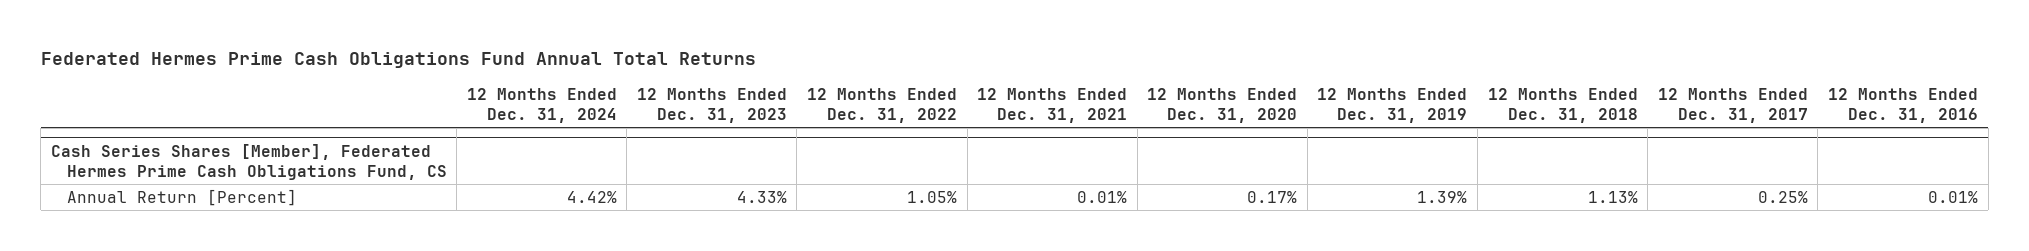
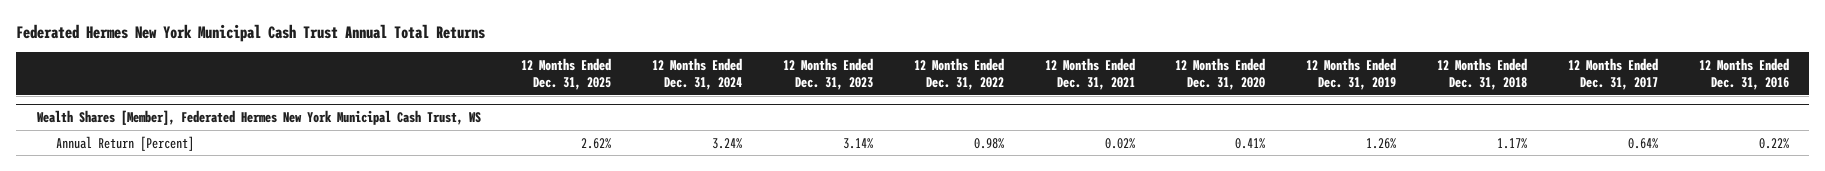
[40,52,756,69] Federated Hermes Prime Cash Obligations Fund Annual Total Returns -> [16,24,486,43] Federated Hermes New York Municipal Cash Trust Annual Total Returns
none -> [521,57,612,91] 12 Months Ended Dec. 31, 2025
[50,143,447,180] Cash Series Shares [Member], Federated Hermes Prime Cash Obligations Fund, CS -> none
none -> [36,110,481,126] Wealth Shares [Member], Federated Hermes New York Municipal Cash Trust, WS
[566,190,617,203] 4.42% -> [712,137,743,149] 3.24%
[736,190,787,203] 4.33% -> [842,137,873,149] 3.14%
[906,190,957,203] 1.05% -> [973,137,1004,149] 0.98%
[1077,190,1128,203] 0.01% -> [1104,137,1135,149] 0.02%
[1247,190,1298,203] 0.17% -> [1235,137,1266,149] 0.41%
[1417,190,1468,203] 1.39% -> [1366,137,1397,149] 1.26%
[1587,190,1638,203] 1.13% -> [1497,137,1528,149] 1.17%
[1757,190,1808,203] 0.25% -> [1627,137,1658,149] 0.64%
[1927,190,1978,203] 0.01% -> [1758,137,1789,149] 0.22%

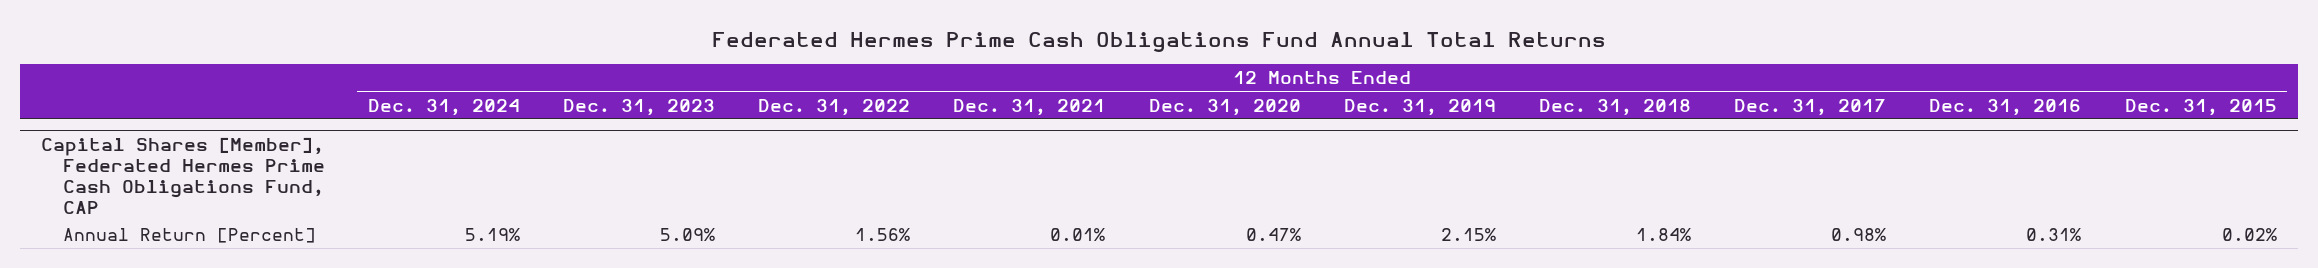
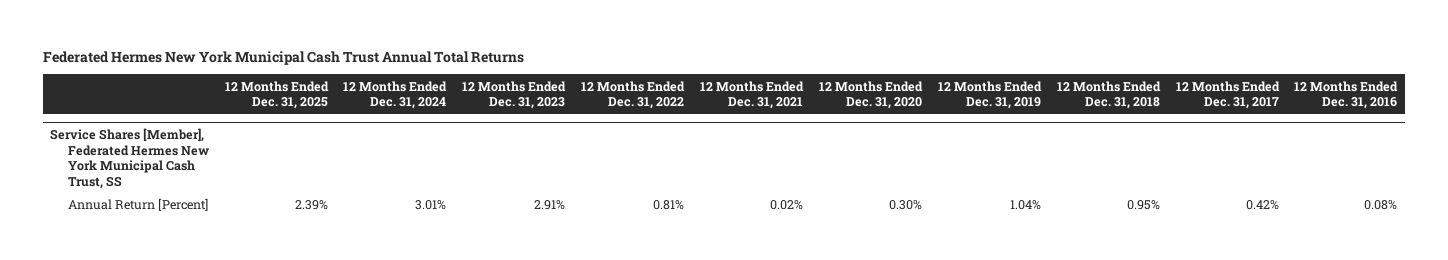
[711,31,1606,52] Federated Hermes Prime Cash Obligations Fund Annual Total Returns -> [42,50,524,65] Federated Hermes New York Municipal Cash Trust Annual Total Returns
[2124,98,2277,116] Dec. 31, 2015 -> none
none -> [224,80,329,110] 12 Months Ended Dec. 31, 2025
[41,136,325,214] Capital Shares [Member], Federated Hermes Prime Cash Obligations Fund, CAP -> none
none -> [50,128,209,189] Service Shares [Member], Federated Hermes New York Municipal Cash Trust, SS
[464,228,520,242] 5.19% -> [415,200,447,211] 3.01%
[660,228,716,242] 5.09% -> [534,200,566,211] 2.91%
[855,228,911,242] 1.56% -> [653,200,685,211] 0.81%
[1050,228,1106,242] 0.01% -> [770,200,804,211] 0.02%
[1245,228,1301,242] 0.47% -> [888,200,922,211] 0.30%
[1440,228,1496,242] 2.15% -> [1009,200,1041,211] 1.04%
[1636,228,1692,242] 1.84% -> [1126,200,1160,211] 0.95%
[1831,228,1887,242] 0.98% -> [1245,200,1279,211] 0.42%
[2026,228,2082,242] 0.31% -> [1364,200,1398,211] 0.08%

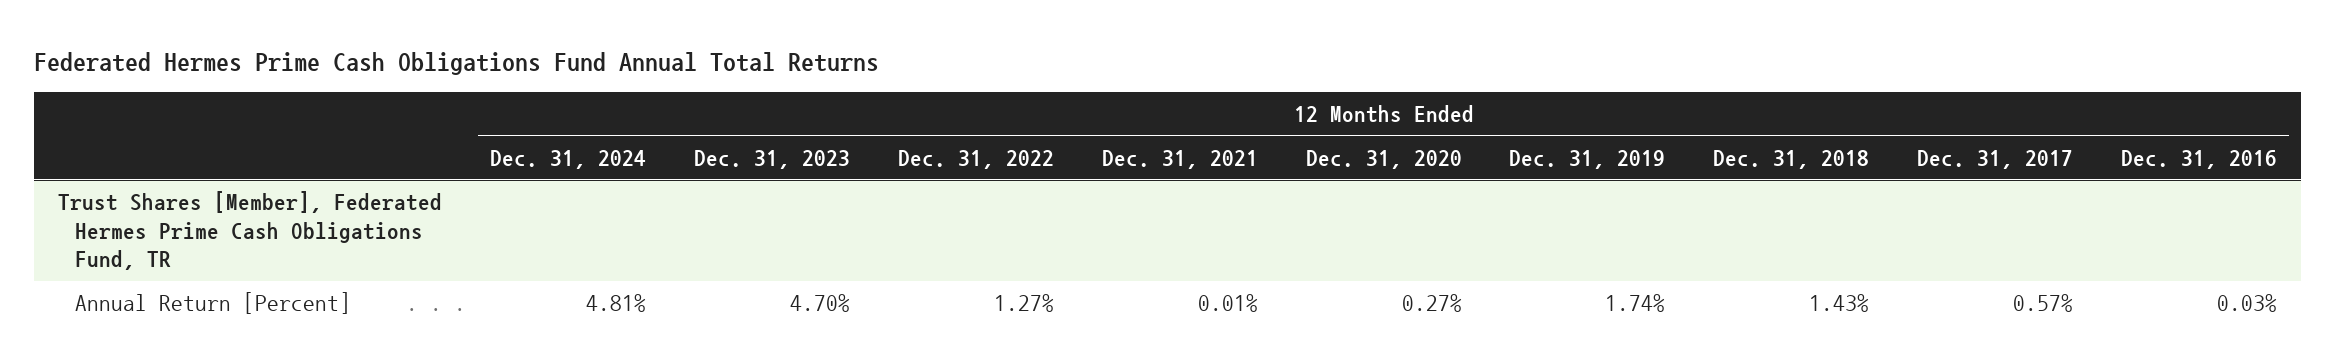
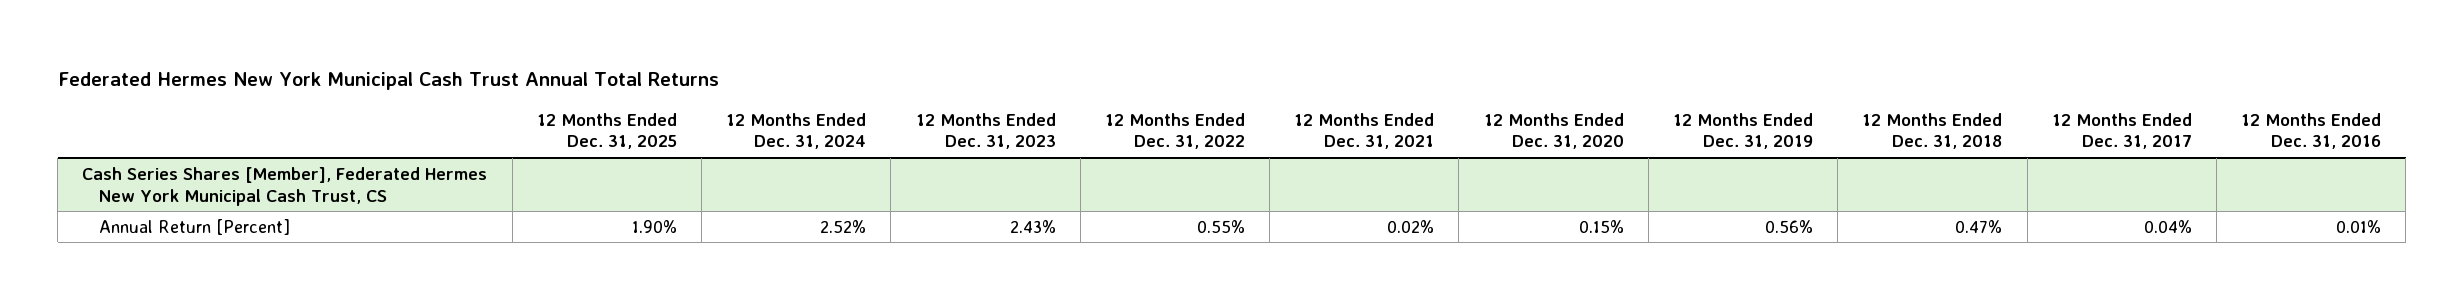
[34,51,880,75] Federated Hermes Prime Cash Obligations Fund Annual Total Returns -> [57,71,719,90] Federated Hermes New York Municipal Cash Trust Annual Total Returns
none -> [536,112,677,150] 12 Months Ended Dec. 31, 2025
[58,190,443,271] Trust Shares [Member], Federated Hermes Prime Cash Obligations Fund, TR -> none
none -> [82,166,488,206] Cash Series Shares [Member], Federated Hermes New York Municipal Cash Trust, CS
[585,293,646,312] 4.81% -> [820,219,867,233] 2.52%
[789,293,850,312] 4.70% -> [1009,219,1056,233] 2.43%
[993,293,1054,312] 1.27% -> [1196,219,1245,233] 0.55%
[1197,293,1258,312] 0.01% -> [1387,219,1435,233] 0.02%
[1401,293,1462,312] 0.27% -> [1578,219,1624,233] 0.15%
[1605,293,1666,312] 1.74% -> [1764,219,1813,233] 0.56%
[1809,293,1870,312] 1.43% -> [1955,219,2003,233] 0.47%
[2013,293,2074,312] 0.57% -> [2143,219,2192,233] 0.04%
[2217,293,2278,312] 0.03% -> [2336,219,2382,233] 0.01%

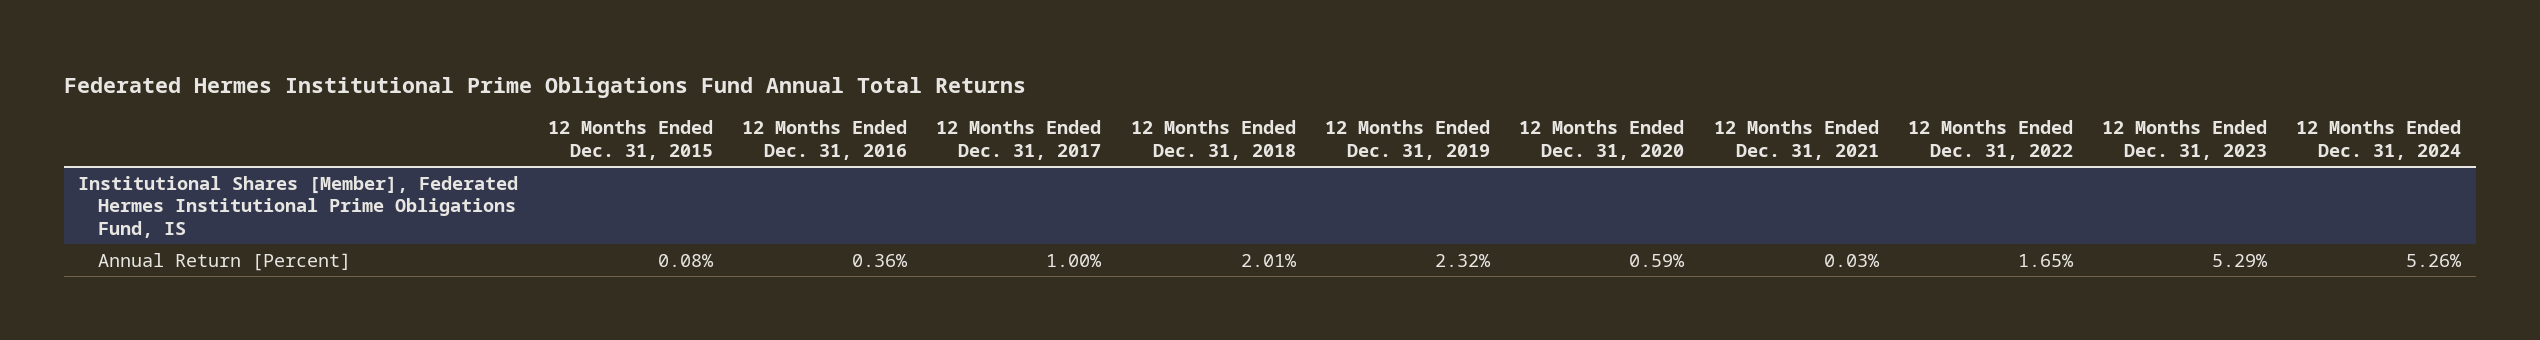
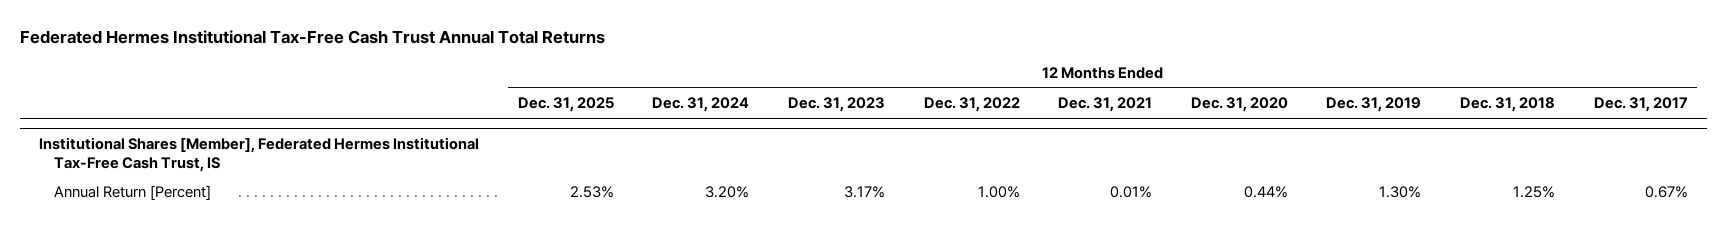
[63,76,1026,98] Federated Hermes Institutional Prime Obligations Fund Annual Total Returns -> [19,29,605,44] Federated Hermes Institutional Tax-Free Cash Trust Annual Total Returns
[547,120,713,160] 12 Months Ended Dec. 31, 2015 -> none
[741,120,907,160] 12 Months Ended Dec. 31, 2016 -> none
none -> [517,97,614,113] Dec. 31, 2025
[78,175,519,238] Institutional Shares [Member], Federated Hermes Institutional Prime Obligations Fund, IS -> none
none -> [39,136,480,172] Institutional Shares [Member], Federated Hermes Institutional Tax-Free Cash Trust, IS
[1046,253,1103,267] 1.00% -> [1644,186,1688,199] 0.67%
[1240,253,1297,267] 2.01% -> [1513,186,1556,199] 1.25%
[1434,253,1491,267] 2.32% -> [1379,186,1422,199] 1.30%
[1629,253,1686,267] 0.59% -> [1243,186,1288,199] 0.44%
[1823,253,1880,267] 0.03% -> [1110,186,1153,199] 0.01%
[2017,253,2074,267] 1.65% -> [977,186,1020,199] 1.00%
[2212,253,2269,267] 5.29% -> [843,186,885,199] 3.17%
[2406,253,2463,267] 5.26% -> [705,186,750,199] 3.20%

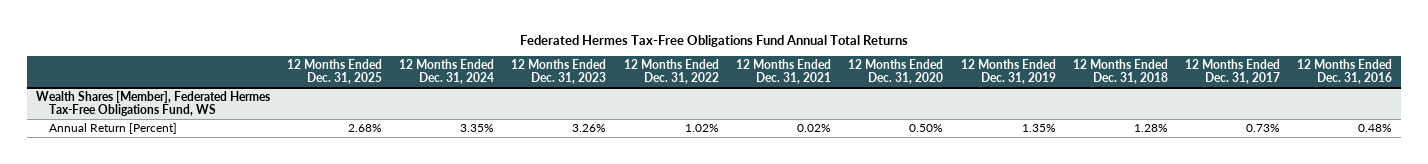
[19,29,605,44] Federated Hermes Institutional Tax-Free Cash Trust Annual Total Returns -> [519,34,908,47] Federated Hermes Tax-Free Obligations Fund Annual Total Returns
none -> [1297,58,1393,85] 12 Months Ended Dec. 31, 2016
[39,136,480,172] Institutional Shares [Member], Federated Hermes Institutional Tax-Free Cash Trust, IS -> none
none -> [35,91,270,117] Wealth Shares [Member], Federated Hermes Tax-Free Obligations Fund, WS
[569,186,614,199] 2.53% -> [347,124,382,133] 2.68%
[705,186,750,199] 3.20% -> [460,124,495,133] 3.35%
[843,186,885,199] 3.17% -> [572,124,607,133] 3.26%
[977,186,1020,199] 1.00% -> [684,124,719,133] 1.02%
[1110,186,1153,199] 0.01% -> [796,124,831,133] 0.02%
[1243,186,1288,199] 0.44% -> [909,124,944,133] 0.50%
[1379,186,1422,199] 1.30% -> [1021,124,1056,133] 1.35%
[1513,186,1556,199] 1.25% -> [1133,124,1168,133] 1.28%
[1644,186,1688,199] 0.67% -> [1246,124,1281,133] 0.73%

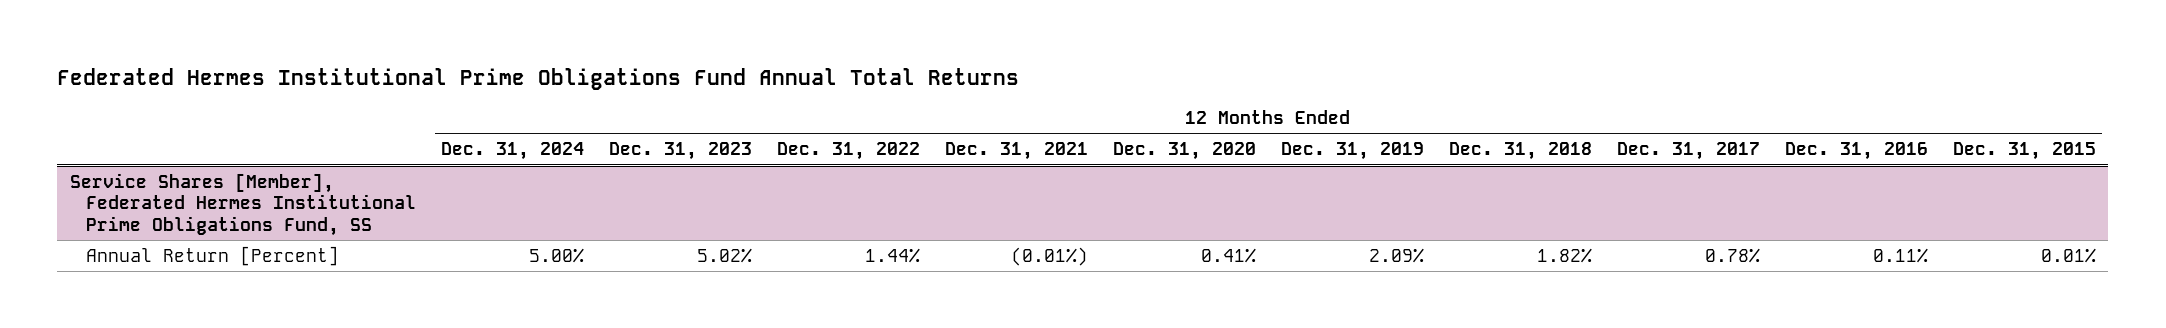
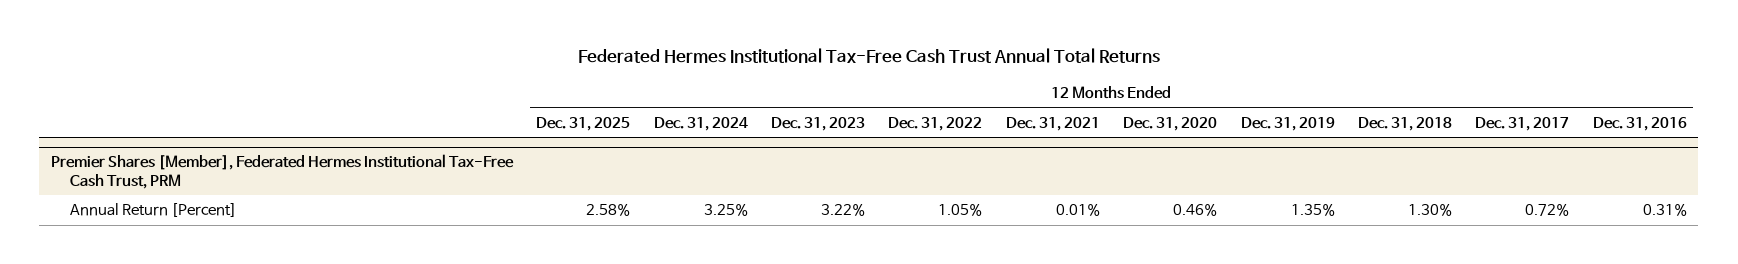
[57,67,1020,90] Federated Hermes Institutional Prime Obligations Fund Annual Total Returns -> [577,48,1160,64] Federated Hermes Institutional Tax-Free Cash Trust Annual Total Returns
[1952,142,2096,161] Dec. 31, 2015 -> none
none -> [536,116,631,131] Dec. 31, 2025
[69,172,416,237] Service Shares [Member], Federated Hermes Institutional Prime Obligations Fund, SS -> none
none -> [50,154,514,189] Premier Shares [Member], Federated Hermes Institutional Tax-Free Cash Trust, PRM
[528,247,584,263] 5.00% -> [703,203,748,217] 3.25%
[696,247,752,263] 5.02% -> [821,203,866,217] 3.22%
[864,247,920,263] 1.44% -> [938,203,983,217] 1.05%
[1010,246,1088,266] (0.01%) -> [1055,203,1100,217] 0.01%
[1200,247,1256,263] 0.41% -> [1173,203,1218,217] 0.46%
[1368,247,1424,263] 2.09% -> [1290,203,1335,217] 1.35%
[1536,247,1592,263] 1.82% -> [1407,203,1452,217] 1.30%
[1704,247,1760,263] 0.78% -> [1525,203,1570,217] 0.72%
[1872,247,1928,263] 0.11% -> [1642,203,1687,217] 0.31%

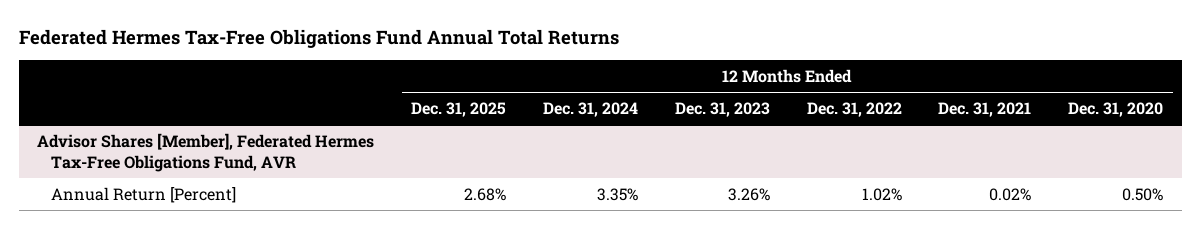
[577,48,1160,64] Federated Hermes Institutional Tax-Free Cash Trust Annual Total Returns -> [18,29,619,49] Federated Hermes Tax-Free Obligations Fund Annual Total Returns
[1240,116,1335,131] Dec. 31, 2019 -> none
[1357,116,1452,131] Dec. 31, 2018 -> none
[1475,116,1570,131] Dec. 31, 2017 -> none
[1592,116,1687,131] Dec. 31, 2016 -> none
[50,154,514,189] Premier Shares [Member], Federated Hermes Institutional Tax-Free Cash Trust, PRM -> none
none -> [37,132,375,172] Advisor Shares [Member], Federated Hermes Tax-Free Obligations Fund, AVR
[586,203,631,217] 2.58% -> [464,187,507,201] 2.68%
[703,203,748,217] 3.25% -> [596,187,638,201] 3.35%
[821,203,866,217] 3.22% -> [727,187,770,201] 3.26%
[938,203,983,217] 1.05% -> [861,187,902,201] 1.02%
[1055,203,1100,217] 0.01% -> [989,187,1032,201] 0.02%
[1173,203,1218,217] 0.46% -> [1122,187,1164,201] 0.50%

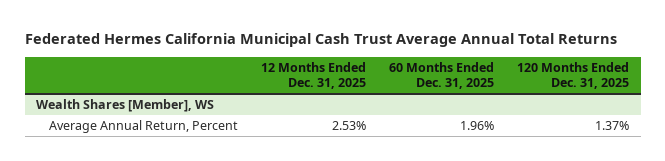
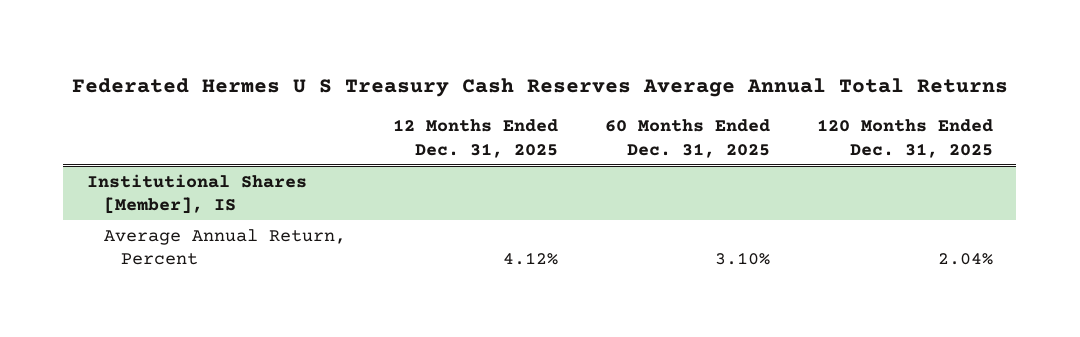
[24,33,617,48] Federated Hermes California Municipal Cash Trust Average Annual Total Returns -> [71,78,1008,98] Federated Hermes U S Treasury Cash Reserves Average Annual Total Returns
[36,99,215,113] Wealth Shares [Member], WS -> none
none -> [86,173,307,215] Institutional Shares [Member], IS
[331,121,366,131] 2.53% -> [502,252,558,266] 4.12%
[460,121,495,131] 1.96% -> [714,252,770,266] 3.10%
[595,121,630,131] 1.37% -> [937,253,993,266] 2.04%

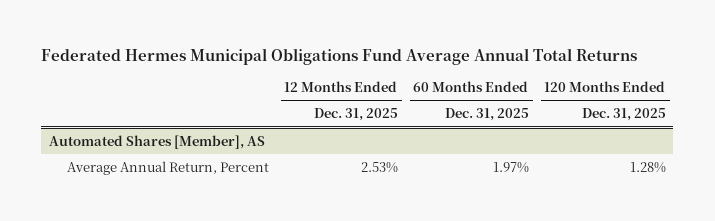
[71,78,1008,98] Federated Hermes U S Treasury Cash Reserves Average Annual Total Returns -> [41,48,638,66] Federated Hermes Municipal Obligations Fund Average Annual Total Returns
[86,173,307,215] Institutional Shares [Member], IS -> none
none -> [49,134,266,149] Automated Shares [Member], AS
[502,252,558,266] 4.12% -> [360,161,398,173] 2.53%
[714,252,770,266] 3.10% -> [492,161,529,173] 1.97%
[937,253,993,266] 2.04% -> [629,161,666,173] 1.28%

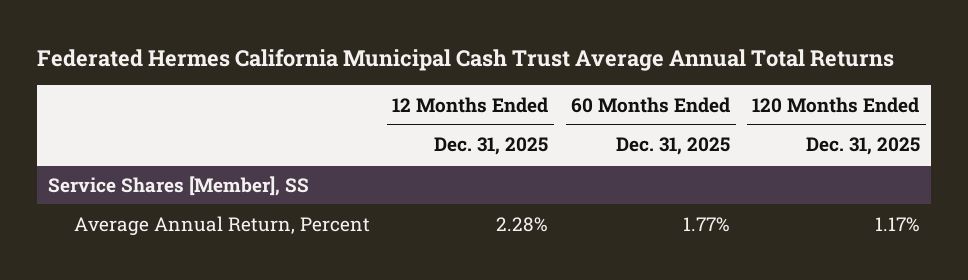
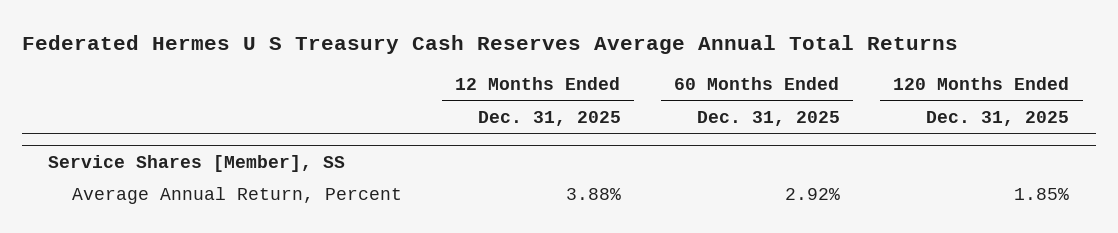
[36,49,894,72] Federated Hermes California Municipal Cash Trust Average Annual Total Returns -> [21,34,958,54] Federated Hermes U S Treasury Cash Reserves Average Annual Total Returns
[496,216,549,232] 2.28% -> [565,188,621,201] 3.88%
[683,216,731,232] 1.77% -> [784,188,840,201] 2.92%
[874,216,920,232] 1.17% -> [1014,188,1070,201] 1.85%

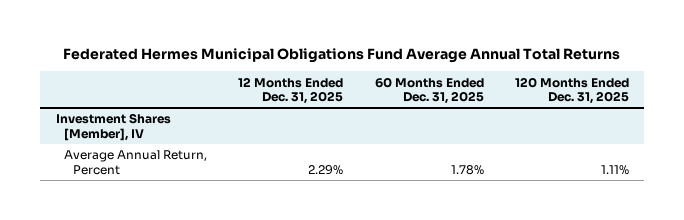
[21,34,958,54] Federated Hermes U S Treasury Cash Reserves Average Annual Total Returns -> [63,48,621,64] Federated Hermes Municipal Obligations Fund Average Annual Total Returns
[48,154,346,172] Service Shares [Member], SS -> none
none -> [55,113,171,141] Investment Shares [Member], IV
[565,188,621,201] 3.88% -> [308,164,344,175] 2.29%
[784,188,840,201] 2.92% -> [450,164,484,175] 1.78%
[1014,188,1070,201] 1.85% -> [600,164,629,175] 1.11%

